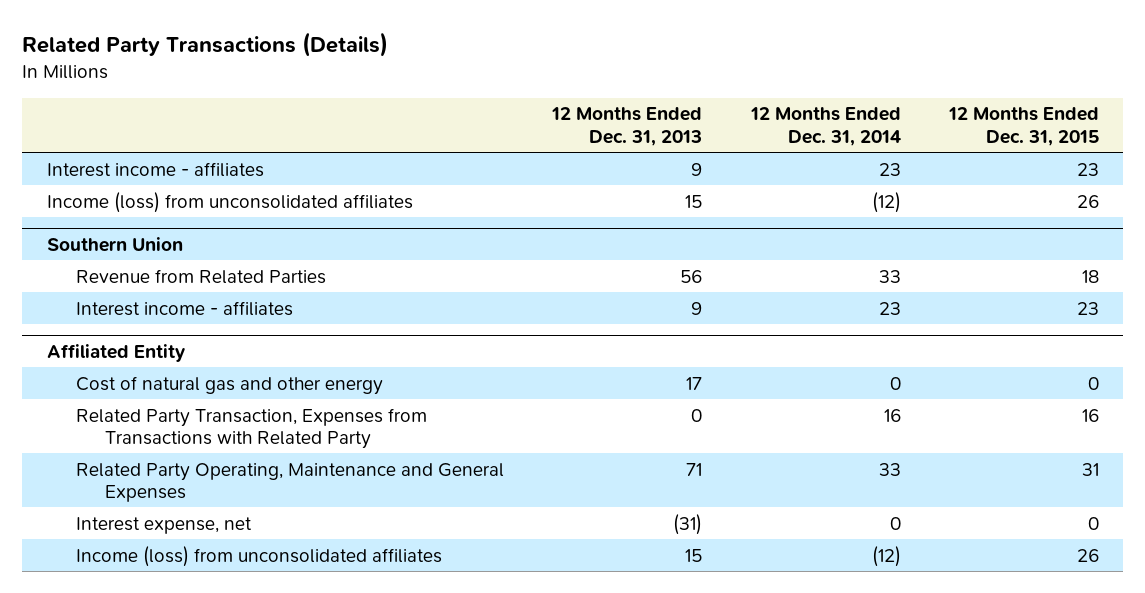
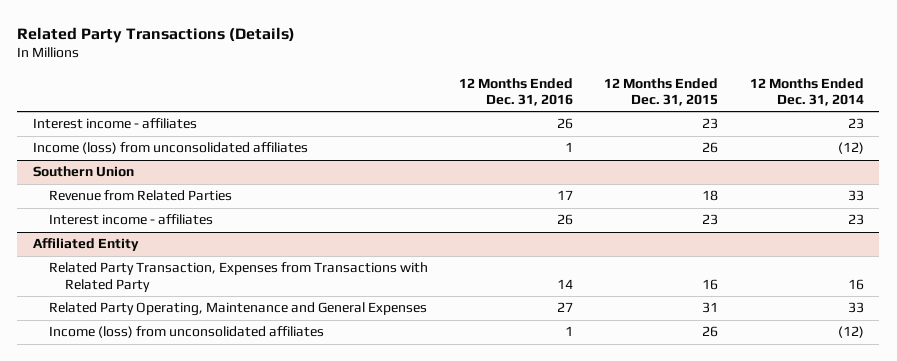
[551,107,703,146] 12 Months Ended Dec. 31, 2013 -> none
none -> [459,77,574,106] 12 Months Ended Dec. 31, 2016
[75,375,383,395] Cost of natural gas and other energy -> none
[75,516,252,534] Interest expense, net -> none

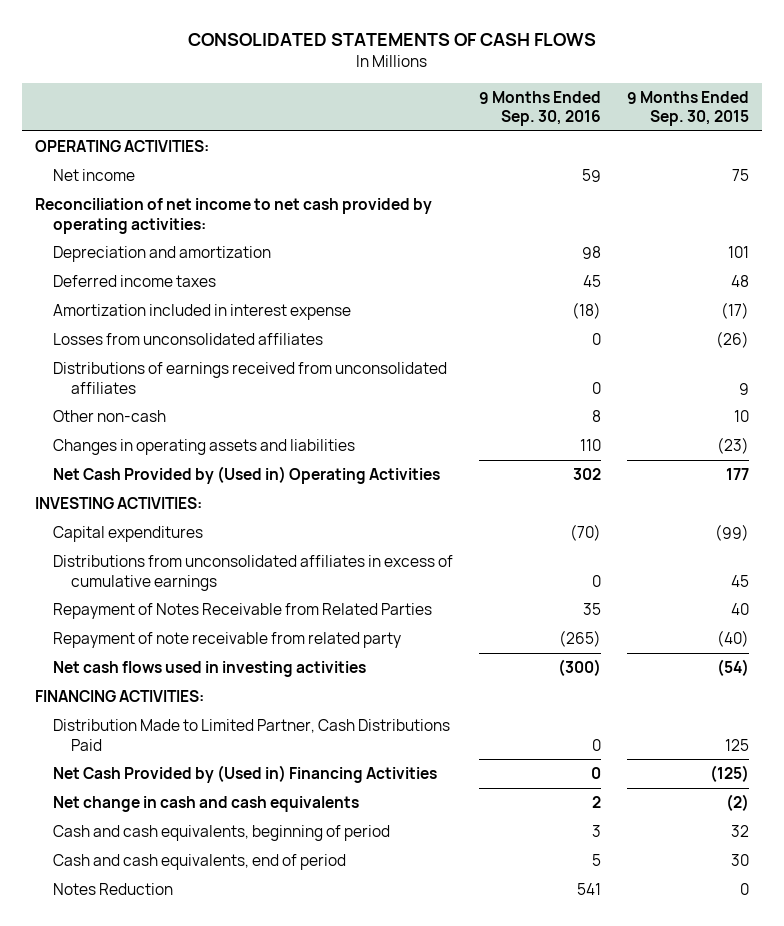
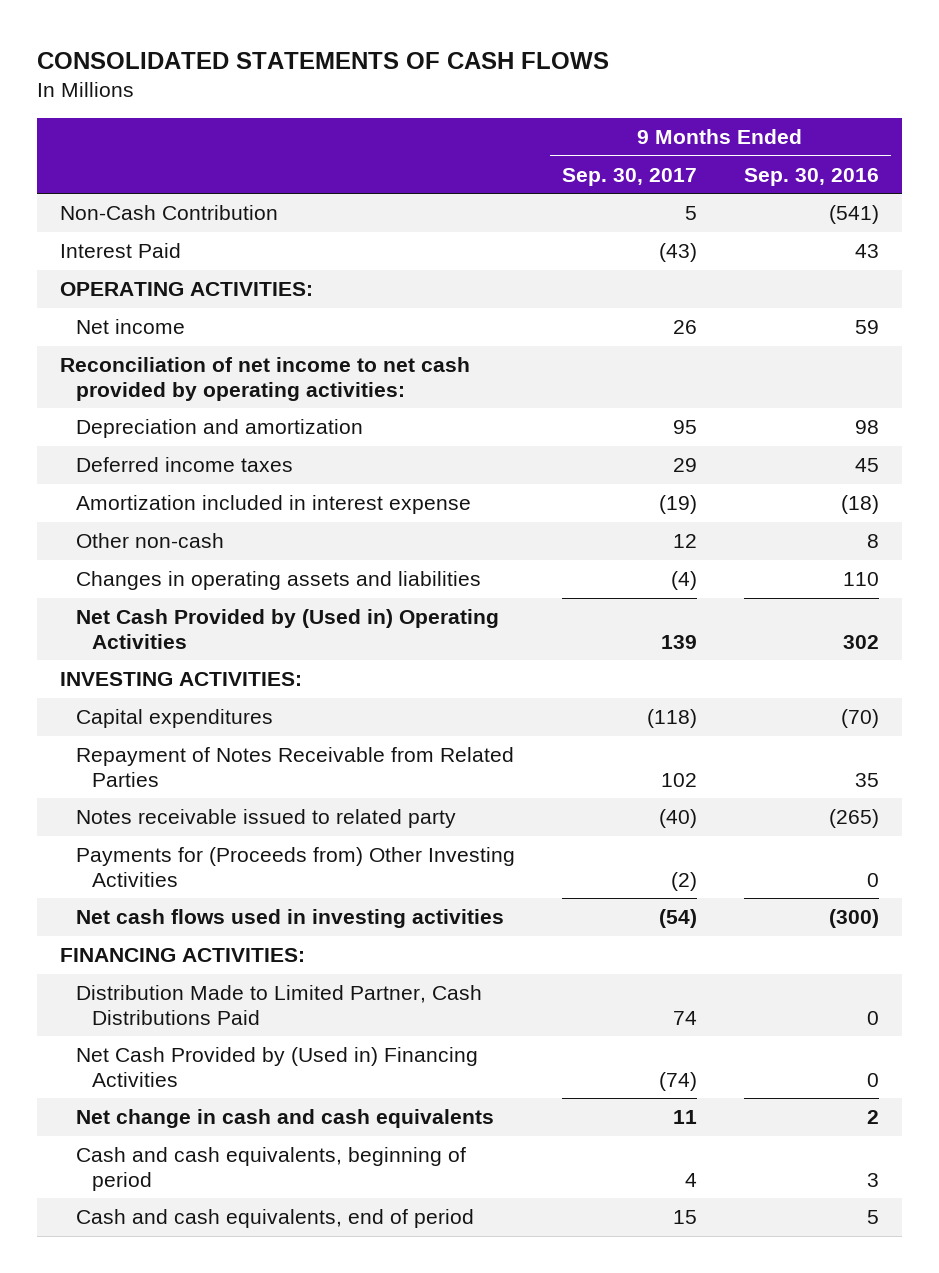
[626,90,749,127] 9 Months Ended Sep. 30, 2015 -> none
none -> [561,167,697,186] Sep. 30, 2017
none -> [60,205,279,221] Non-Cash Contribution
none -> [60,243,182,259] Interest Paid
[53,333,324,346] Losses from unconsolidated affiliates -> none
[53,362,448,394] Distributions of earnings received from unconsolidated affiliates -> none
[53,555,454,591] Distributions from unconsolidated affiliates in excess of cumulative earnings -> none
[53,632,402,649] Repayment of note receivable from related party -> [75,809,456,829] Notes receivable issued to related party
none -> [75,847,515,887] Payments for (Proceeds from) Other Investing Activities
[53,883,174,896] Notes Reduction -> none

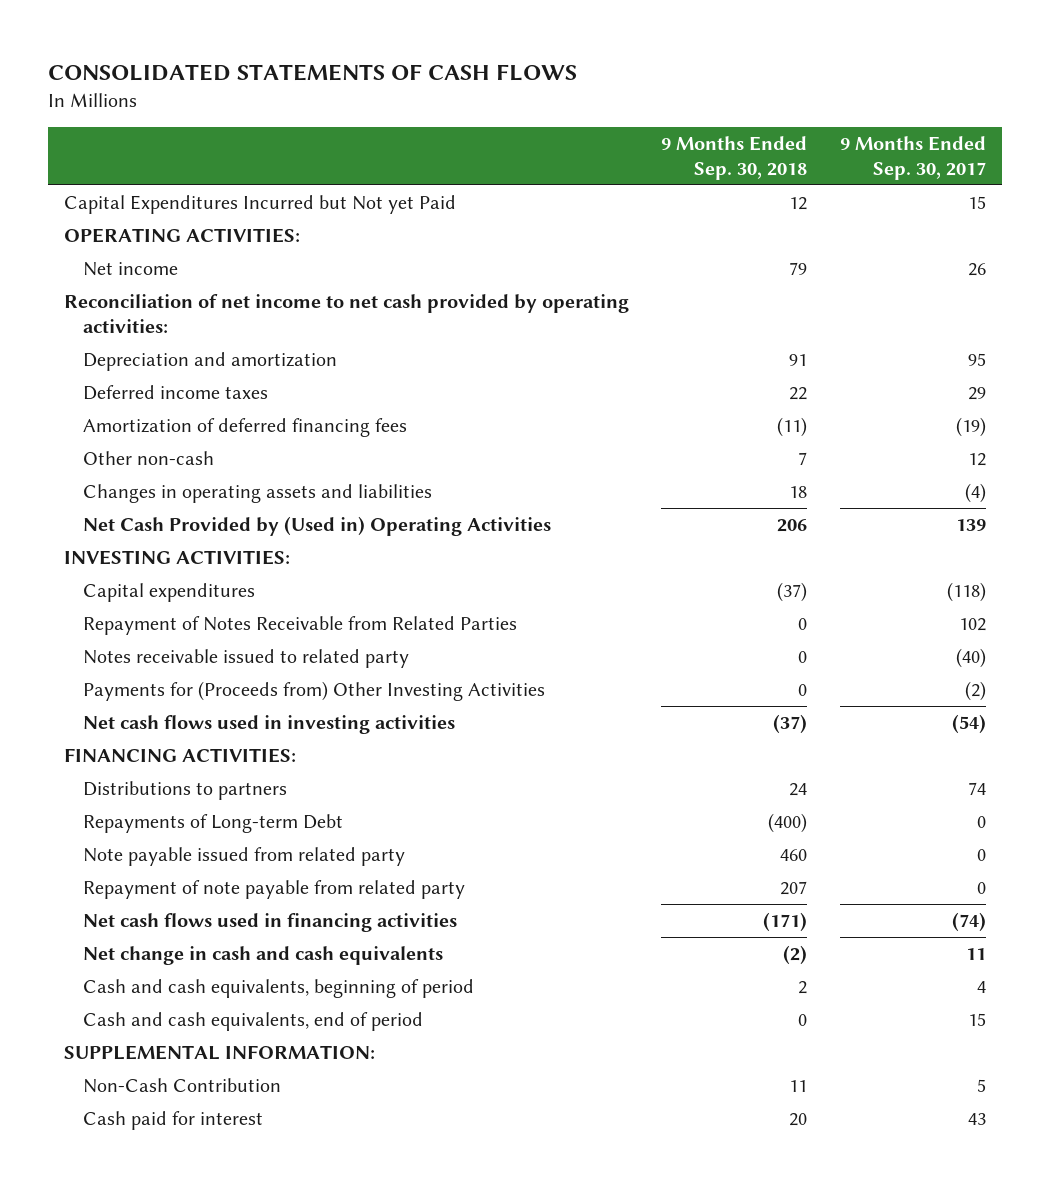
[743,167,879,186] Sep. 30, 2016 -> none
none -> [661,136,808,180] 9 Months Ended Sep. 30, 2018
[60,243,182,259] Interest Paid -> none
none -> [64,195,457,215] Capital Expenditures Incurred but Not yet Paid
[75,495,471,515] Amortization included in interest expense -> [82,418,407,438] Amortization of deferred financing fees
[75,985,482,1025] Distribution Made to Limited Partner, Cash Distributions Paid -> [82,781,287,801] Distributions to partners
none -> [82,814,343,834] Repayments of Long-term Debt
none -> [82,847,405,867] Note payable issued from related party
none -> [82,880,465,900] Repayment of note payable from related party
[75,1047,478,1087] Net Cash Provided by (Used in) Financing Activities -> [82,913,457,933] Net cash flows used in financing activities
none -> [64,1045,376,1061] SUPPLEMENTAL INFORMATION:
[60,205,279,221] Non-Cash Contribution -> [82,1078,281,1094] Non-Cash Contribution
none -> [82,1111,263,1131] Cash paid for interest

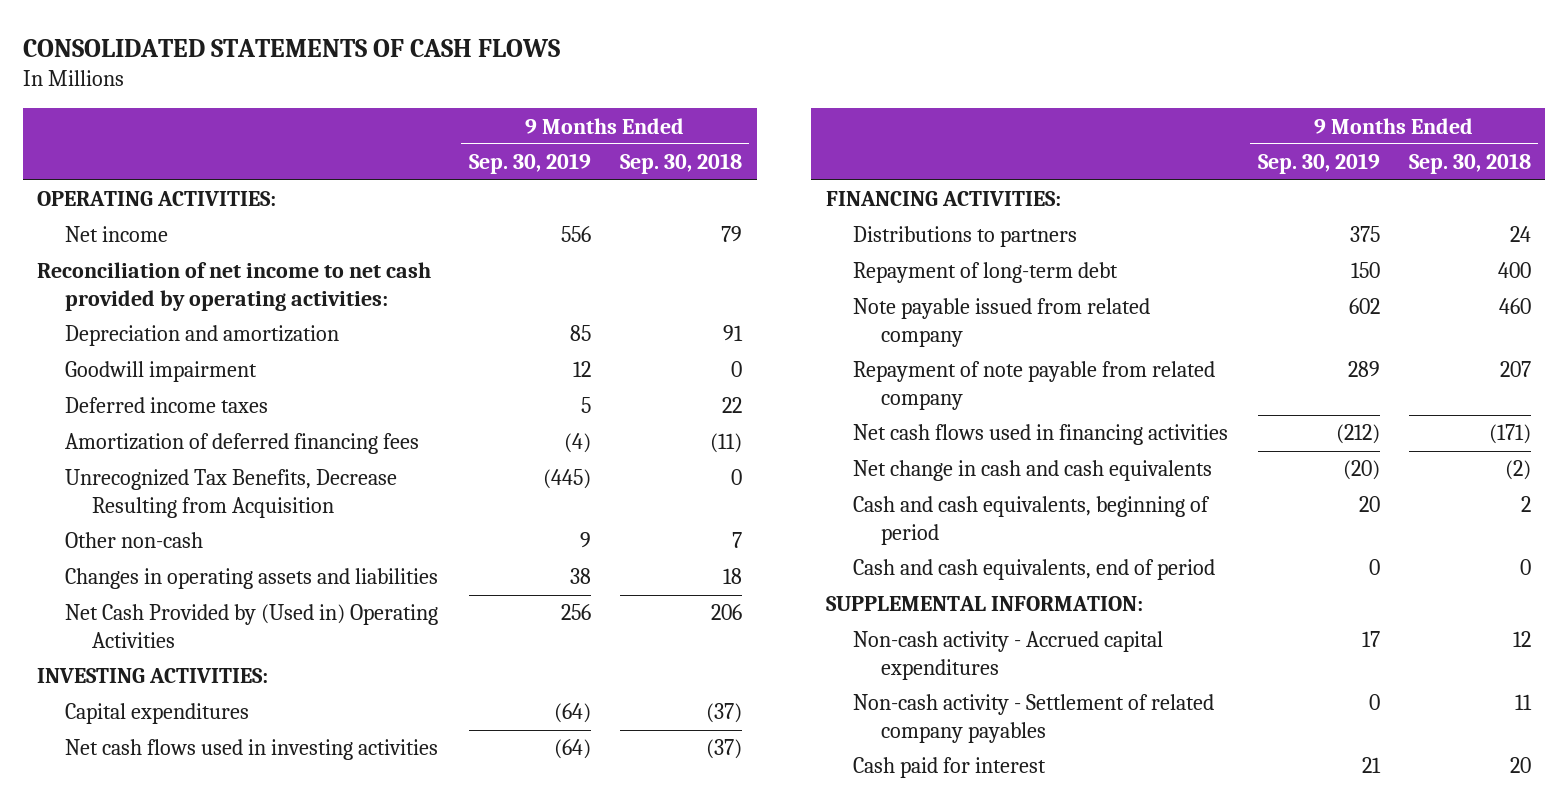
[839,136,986,180] 9 Months Ended Sep. 30, 2017 -> none
none -> [468,153,591,175] Sep. 30, 2019
[64,195,457,215] Capital Expenditures Incurred but Not yet Paid -> none
none -> [64,361,257,383] Goodwill impairment
none -> [64,469,397,518] Unrecognized Tax Benefits, Decrease Resulting from Acquisition
[82,616,517,636] Repayment of Notes Receivable from Related Parties -> none
[82,649,409,669] Notes receivable issued to related party -> none
[82,681,545,702] Payments for (Proceeds from) Other Investing Activities -> none
[82,814,343,834] Repayments of Long-term Debt -> [853,262,1119,284] Repayment of long-term debt
[768,813,808,834] (400) -> [1497,262,1531,279] 400
[82,847,405,867] Note payable issued from related party -> [853,298,1151,347] Note payable issued from related company
[82,880,465,900] Repayment of note payable from related party -> [853,361,1216,410] Repayment of note payable from related company
none -> [853,631,1164,680] Non-cash activity - Accrued capital expenditures
[82,1078,281,1094] Non-Cash Contribution -> [853,694,1215,743] Non-cash activity - Settlement of related company payables

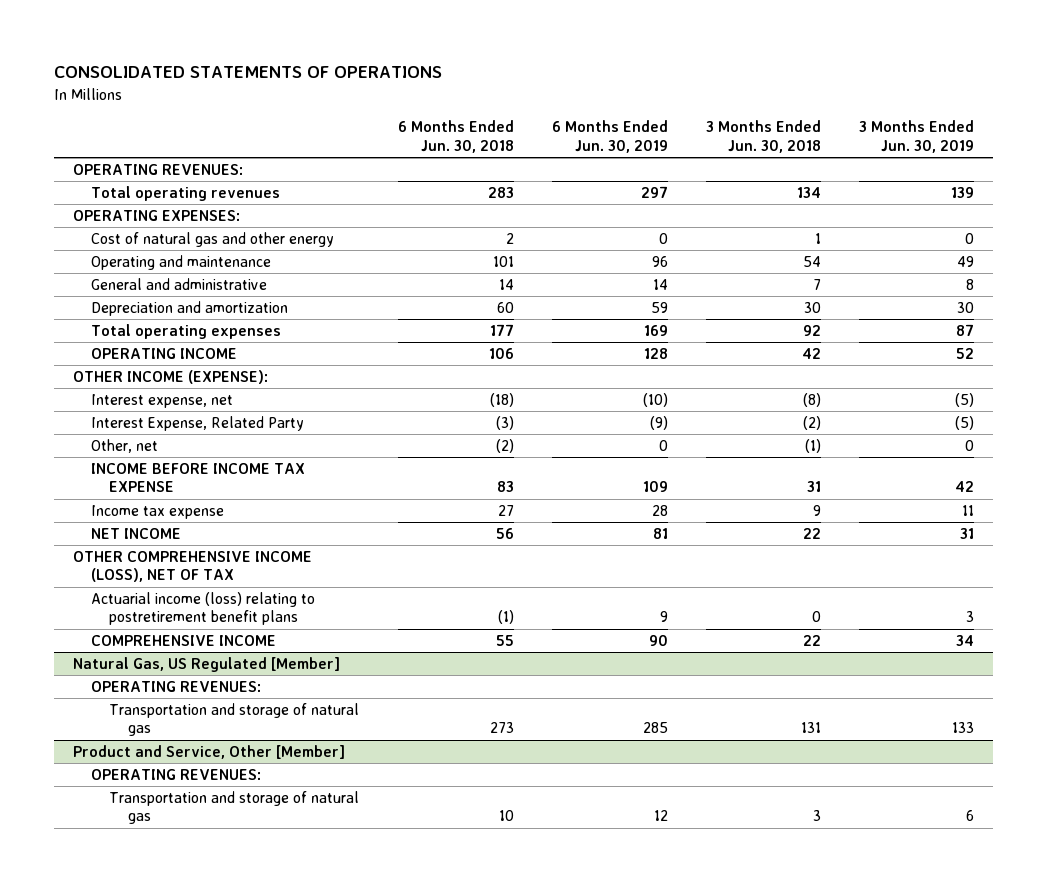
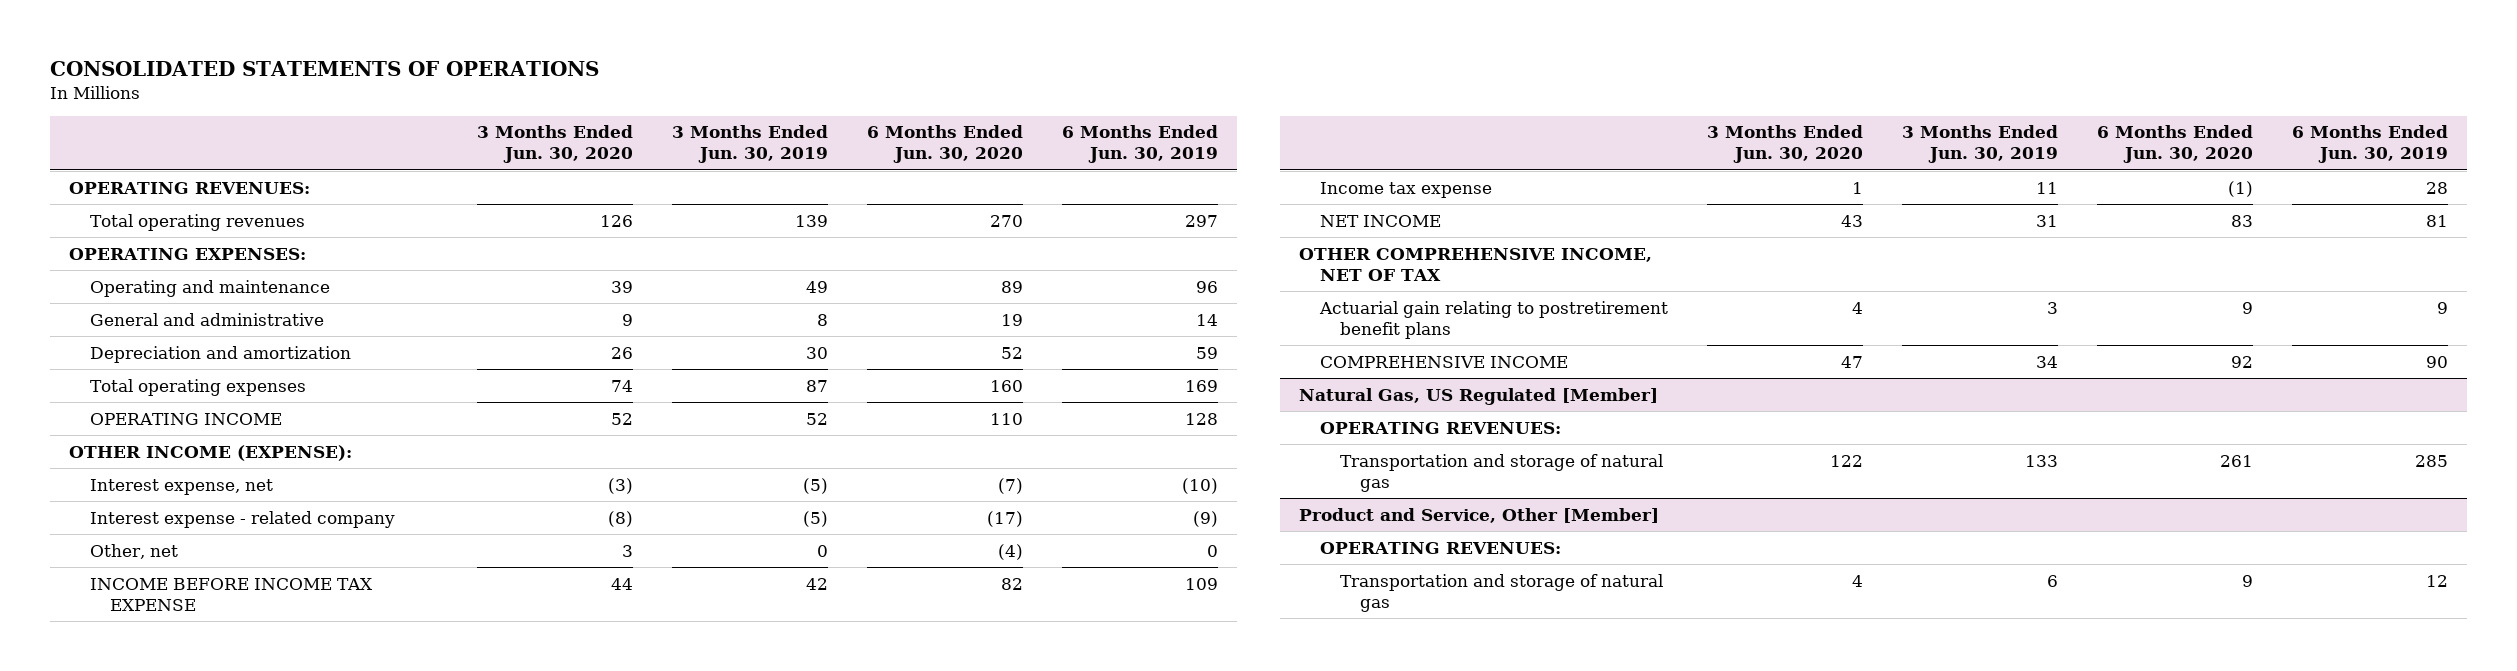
[397,120,514,153] 6 Months Ended Jun. 30, 2018 -> none
[705,120,821,153] 3 Months Ended Jun. 30, 2018 -> none
none -> [476,125,633,164] 3 Months Ended Jun. 30, 2020
none -> [866,125,1023,164] 6 Months Ended Jun. 30, 2020
[91,232,335,248] Cost of natural gas and other energy -> none
[91,416,305,432] Interest Expense, Related Party -> [89,510,395,528] Interest expense - related company
[73,551,313,583] OTHER COMPREHENSIVE INCOME (LOSS), NET OF TAX -> [1299,247,1653,281] OTHER COMPREHENSIVE INCOME, NET OF TAX
[91,592,316,626] Actuarial income (loss) relating to postretirement benefit plans -> [1318,300,1668,339] Actuarial gain relating to postretirement benefit plans

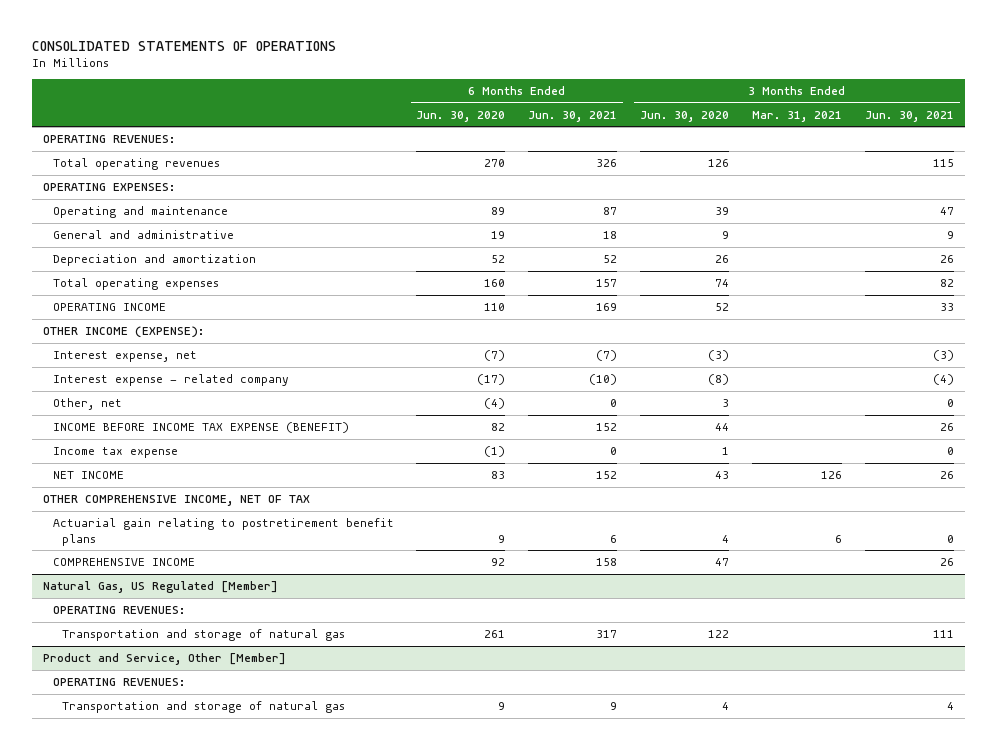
[671,125,828,164] 3 Months Ended Jun. 30, 2019 -> none
[1061,125,1218,164] 6 Months Ended Jun. 30, 2019 -> none
none -> [528,110,618,122] Jun. 30, 2021
none -> [752,110,843,122] Mar. 31, 2021
none -> [864,110,954,122] Jun. 30, 2021
[89,577,373,611] INCOME BEFORE INCOME TAX EXPENSE -> [52,422,349,434] INCOME BEFORE INCOME TAX EXPENSE (BENEFIT)

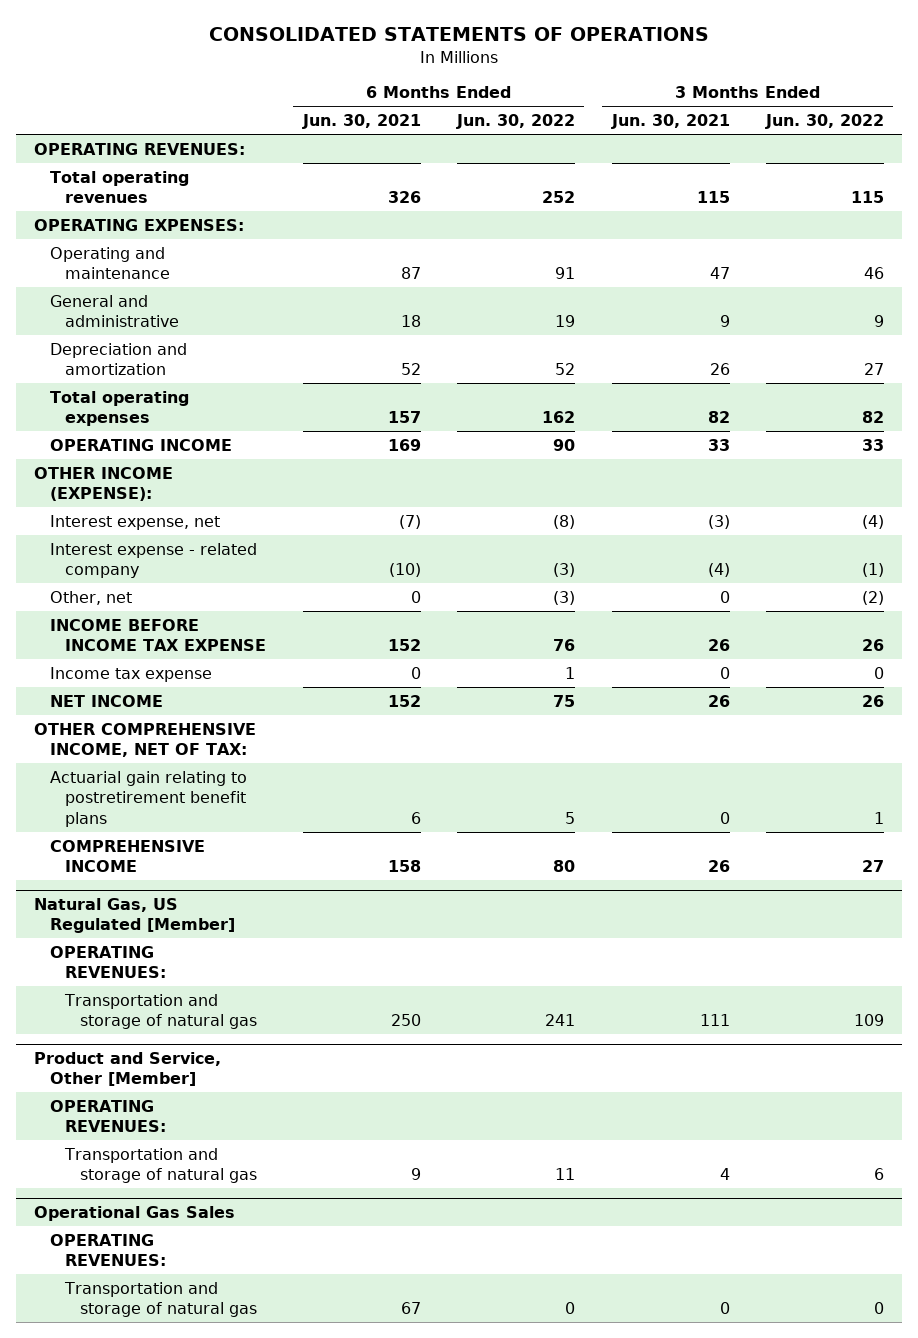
[416,110,506,122] Jun. 30, 2020 -> none
[640,110,730,122] Jun. 30, 2020 -> none
[752,110,843,122] Mar. 31, 2021 -> none
none -> [456,114,576,130] Jun. 30, 2022
none -> [765,114,885,130] Jun. 30, 2022
[52,422,349,434] INCOME BEFORE INCOME TAX EXPENSE (BENEFIT) -> [49,618,267,652] INCOME BEFORE INCOME TAX EXPENSE
[43,495,311,507] OTHER COMPREHENSIVE INCOME, NET OF TAX -> [34,722,257,758] OTHER COMPREHENSIVE INCOME, NET OF TAX:
[596,630,618,639] 317 -> [390,1014,421,1027] 250
none -> [34,1205,236,1221] Operational Gas Sales
none -> [49,1233,167,1267] OPERATING REVENUES:
none -> [64,1281,258,1318] Transportation and storage of natural gas

